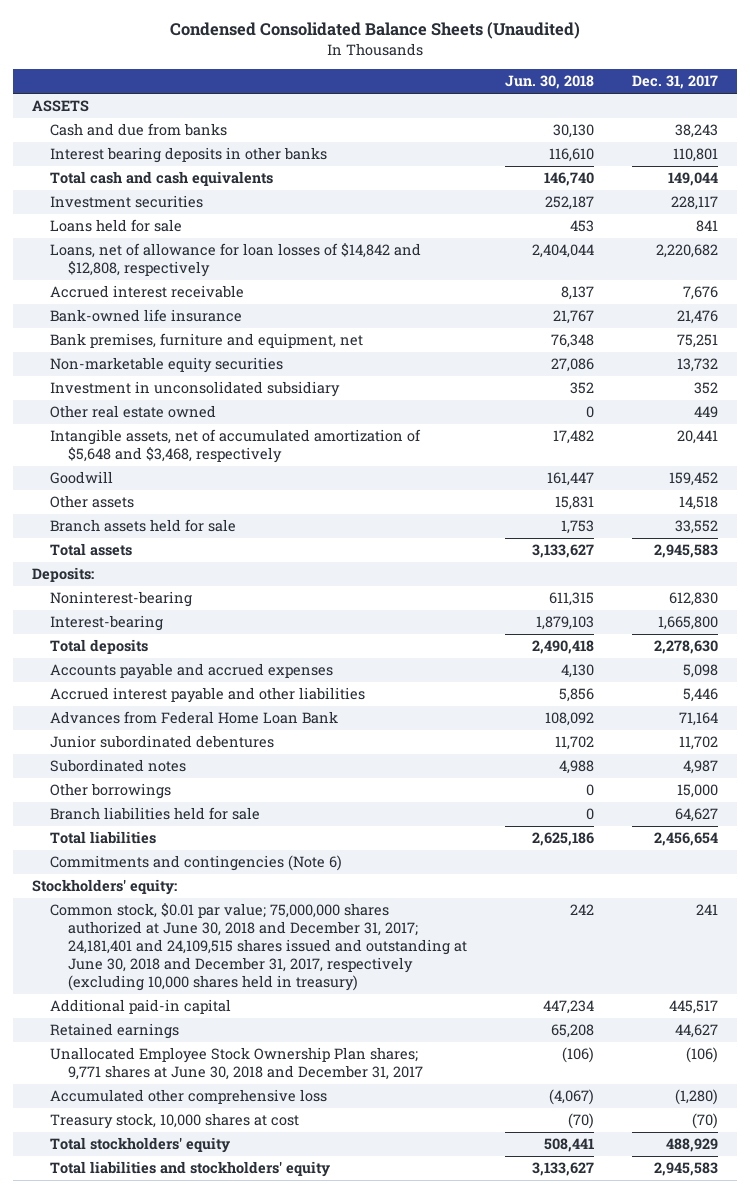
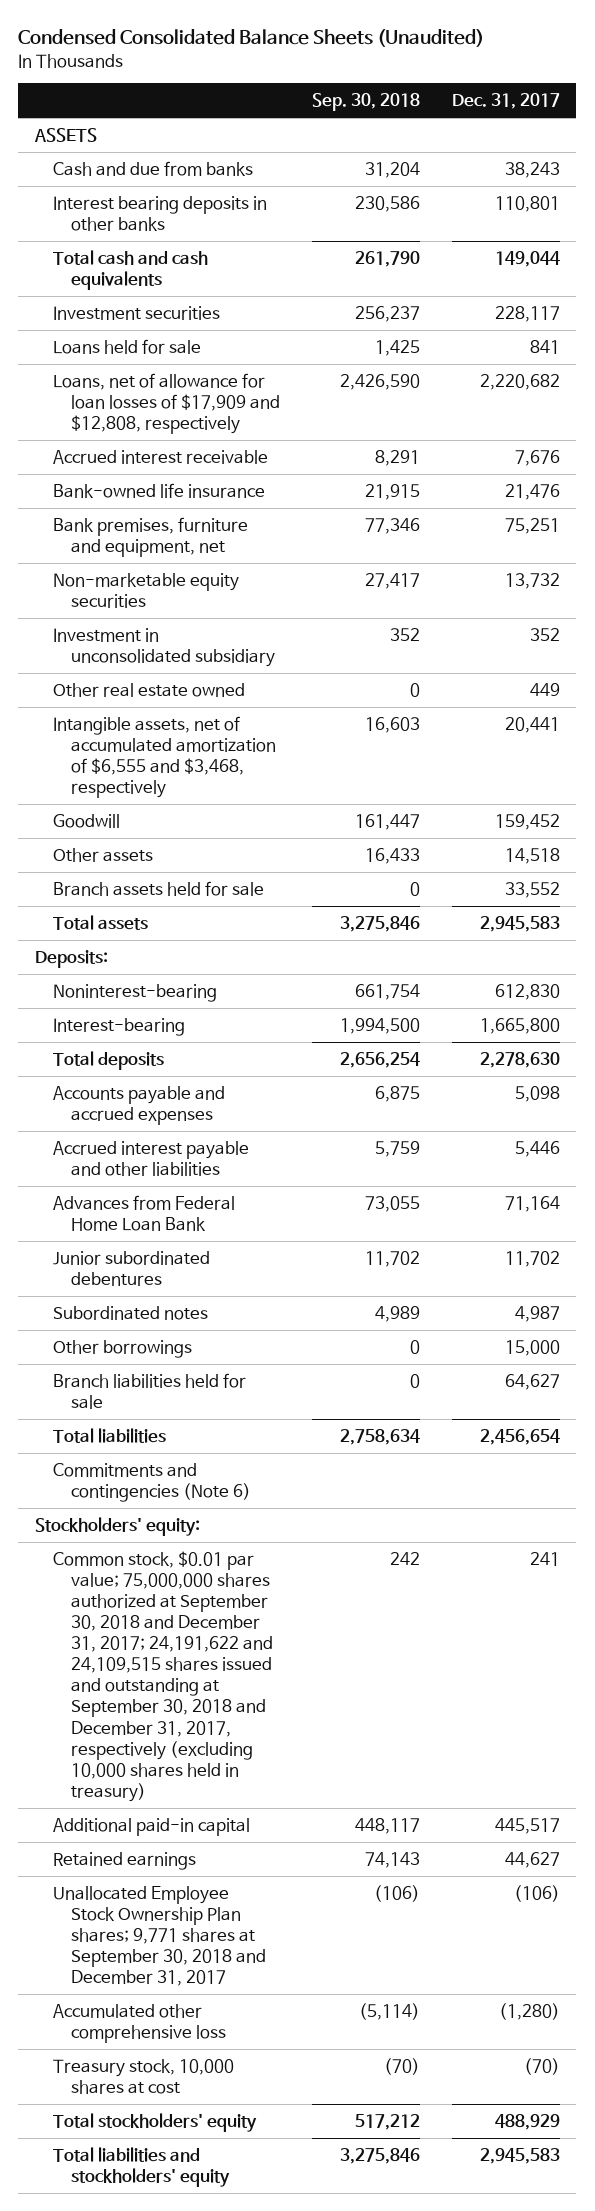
[504,75,594,90] Jun. 30, 2018 -> none
none -> [311,93,420,112] Sep. 30, 2018
[49,243,421,278] Loans, net of allowance for loan losses of $14,842 and $12,808, respectively -> [52,373,280,435] Loans, net of allowance for loan losses of $17,909 and $12,808, respectively
[49,429,421,464] Intangible assets, net of accumulated amortization of $5,648 and $3,468, respectively -> [52,716,276,799] Intangible assets, net of accumulated amortization of $6,555 and $3,468, respectively
[49,903,467,992] Common stock, $0.01 par value; 75,000,000 shares authorized at June 30, 2018 and December 31, 2017; 24,181,401 and 24,109,515 shares issued and outstanding at June 30, 2018 and December 31, 2017, respectively (excluding 10,000 shares held in treasury) -> [52,1551,273,1802] Common stock, $0.01 par value; 75,000,000 shares authorized at September 30, 2018 and December 31, 2017; 24,191,622 and 24,109,515 shares issued and outstanding at September 30, 2018 and December 31, 2017, respectively (excluding 10,000 shares held in treasury)
[49,1047,423,1081] Unallocated Employee Stock Ownership Plan shares; 9,771 shares at June 30, 2018 and December 31, 2017 -> [52,1886,266,1987] Unallocated Employee Stock Ownership Plan shares; 9,771 shares at September 30, 2018 and December 31, 2017

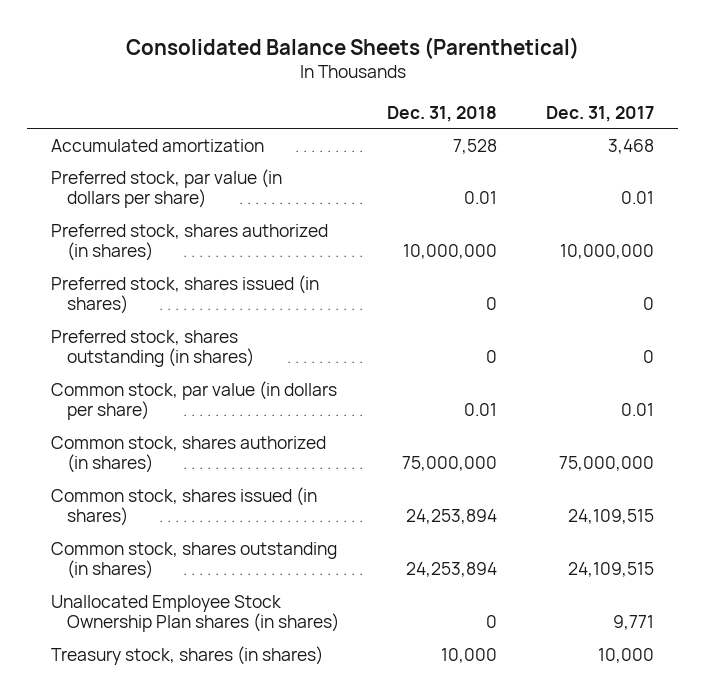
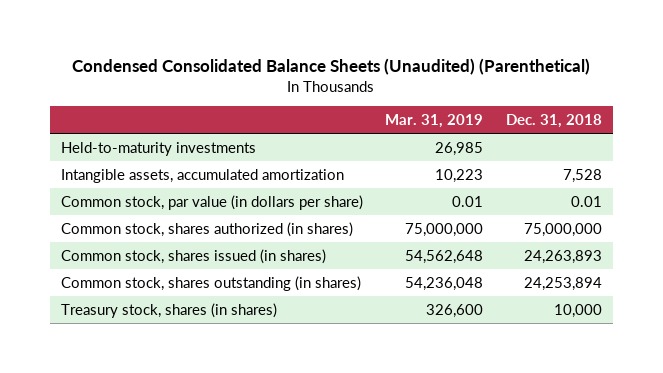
[125,36,579,59] Consolidated Balance Sheets (Parenthetical) -> [72,58,591,76] Condensed Consolidated Balance Sheets (Unaudited) (Parenthetical)
[546,105,655,122] Dec. 31, 2017 -> none
none -> [385,113,484,128] Mar. 31, 2019
[51,168,283,209] Preferred stock, par value (in dollars per share) -> none
[51,223,329,262] Preferred stock, shares authorized (in shares) -> none
[51,274,320,315] Preferred stock, shares issued (in shares) -> none
[51,329,254,368] Preferred stock, shares outstanding (in shares) -> none
none -> [60,141,256,156] Held-to-maturity investments
[51,138,265,152] Accumulated amortization -> [60,168,344,183] Intangible assets, accumulated amortization
[406,509,498,525] 24,253,894 -> [523,249,602,264] 24,263,893
[51,594,339,633] Unallocated Employee Stock Ownership Plan shares (in shares) -> none

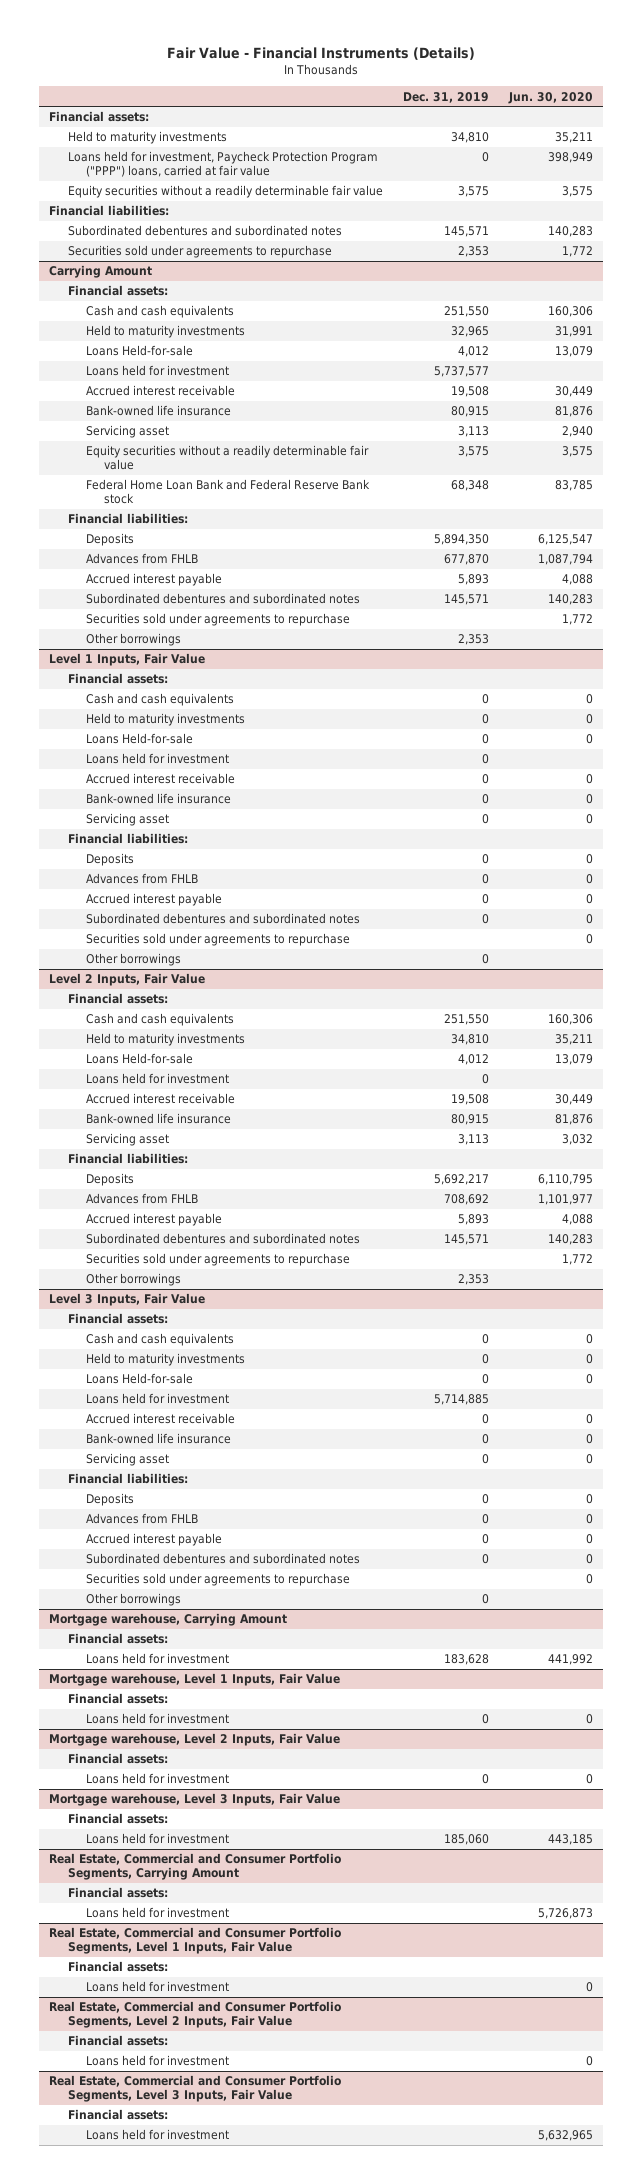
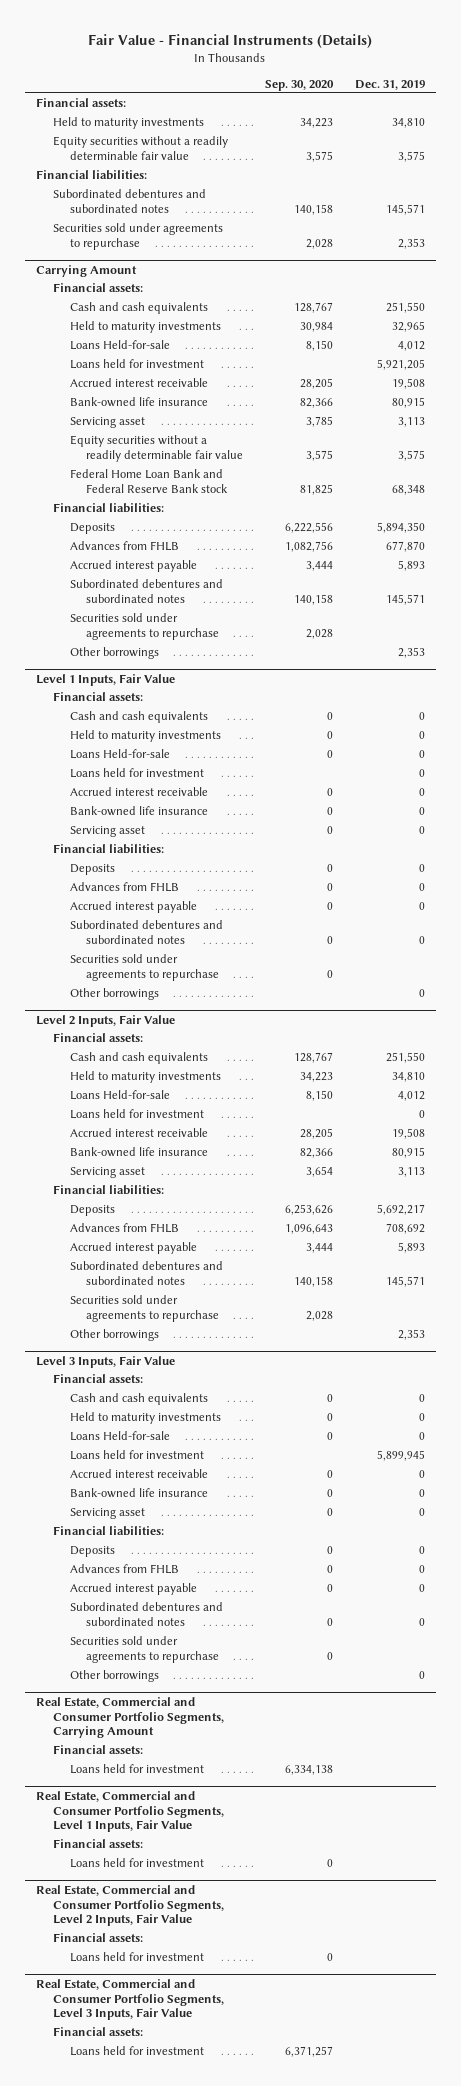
[508,91,594,104] Jun. 30, 2020 -> none
none -> [265,79,335,91] Sep. 30, 2020
[67,151,378,178] Loans held for investment, Paycheck Protection Program ("PPP") loans, carried at fair value -> none
[434,366,490,378] 5,737,577 -> [376,359,425,371] 5,921,205
[434,1394,490,1406] 5,714,885 -> [376,1450,425,1462] 5,899,945
[49,1613,288,1627] Mortgage warehouse, Carrying Amount -> none
[67,1633,168,1645] Financial assets: -> none
[86,1653,230,1665] Loans held for investment -> none
[49,1673,341,1687] Mortgage warehouse, Level 1 Inputs, Fair Value -> none
[67,1693,168,1705] Financial assets: -> none
[86,1713,230,1725] Loans held for investment -> none
[49,1733,341,1747] Mortgage warehouse, Level 2 Inputs, Fair Value -> none
[67,1753,168,1765] Financial assets: -> none
[86,1773,230,1785] Loans held for investment -> none
[49,1793,341,1807] Mortgage warehouse, Level 3 Inputs, Fair Value -> none
[67,1813,168,1825] Financial assets: -> none
[86,1833,230,1845] Loans held for investment -> none

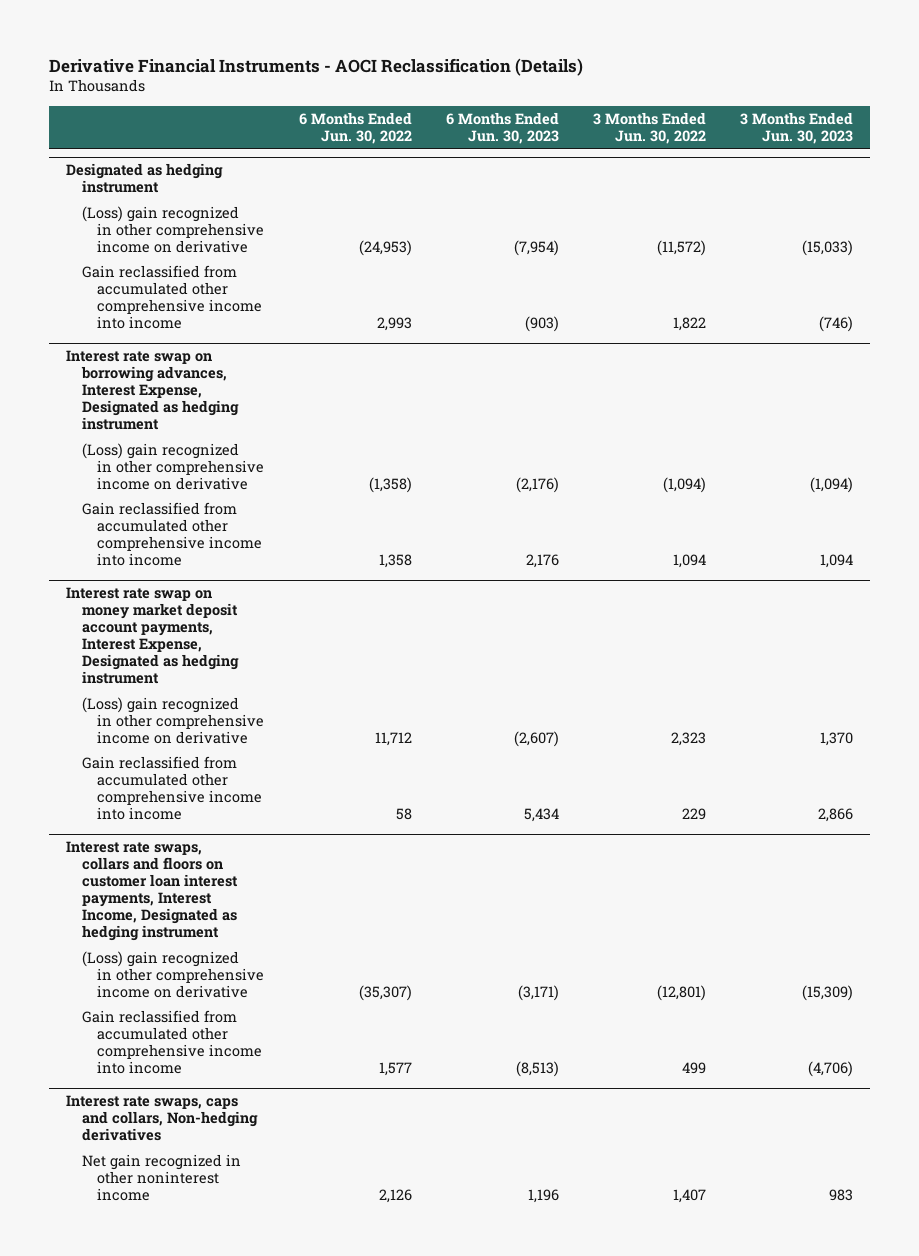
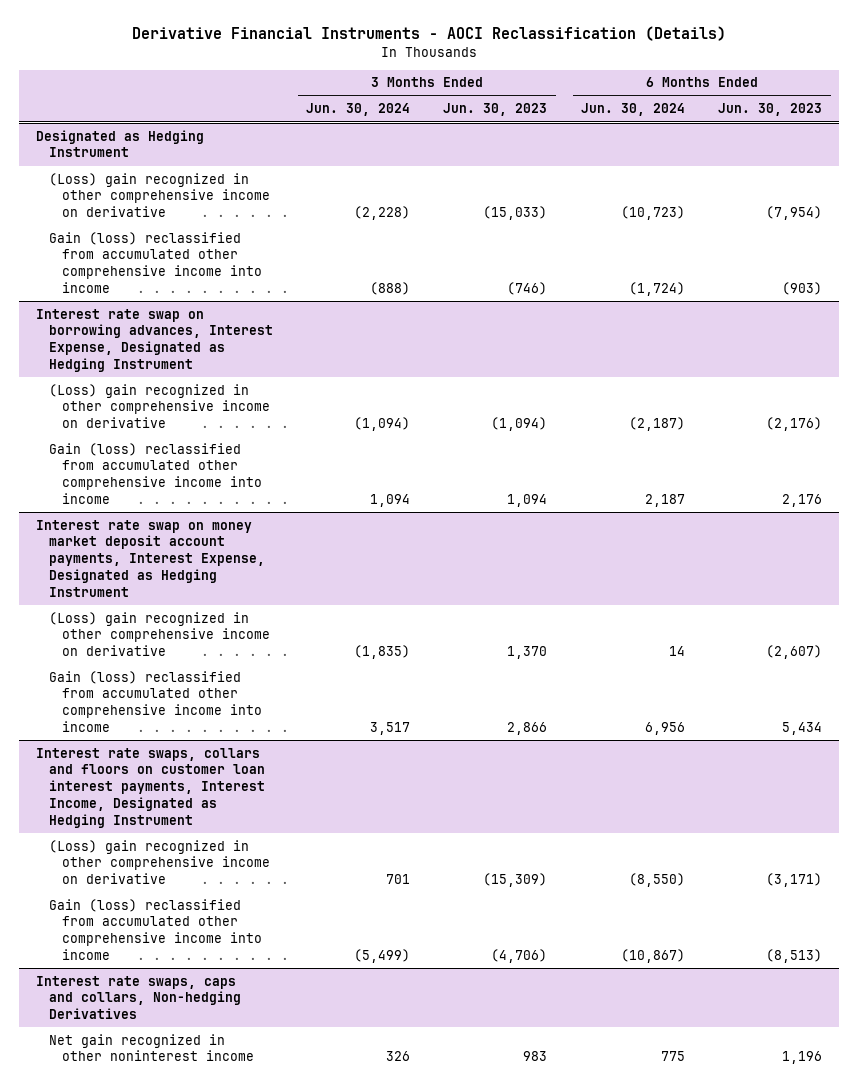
[298,111,412,144] 6 Months Ended Jun. 30, 2022 -> none
[592,111,706,144] 3 Months Ended Jun. 30, 2022 -> none
none -> [306,103,411,117] Jun. 30, 2024
none -> [580,103,685,117] Jun. 30, 2024
[65,163,223,194] Designated as hedging instrument -> [35,129,204,158] Designated as Hedging Instrument
[81,264,263,329] Gain reclassified from accumulated other comprehensive income into income -> [48,231,262,293] Gain (loss) reclassified from accumulated other comprehensive income into income
[65,350,239,431] Interest rate swap on borrowing advances, Interest Expense, Designated as hedging instrument -> [35,308,273,372] Interest rate swap on borrowing advances, Interest Expense, Designated as Hedging Instrument
[81,501,263,566] Gain reclassified from accumulated other comprehensive income into income -> [48,442,262,504] Gain (loss) reclassified from accumulated other comprehensive income into income
[65,587,239,685] Interest rate swap on money market deposit account payments, Interest Expense, Designated as hedging instrument -> [35,519,265,597] Interest rate swap on money market deposit account payments, Interest Expense, Designated as Hedging Instrument
[81,755,263,820] Gain reclassified from accumulated other comprehensive income into income -> [48,670,262,732] Gain (loss) reclassified from accumulated other comprehensive income into income
[65,841,238,942] Interest rate swaps, collars and floors on customer loan interest payments, Interest Income, Designated as hedging instrument -> [35,747,265,828] Interest rate swaps, collars and floors on customer loan interest payments, Interest Income, Designated as Hedging Instrument
[81,1009,263,1074] Gain reclassified from accumulated other comprehensive income into income -> [48,898,262,960] Gain (loss) reclassified from accumulated other comprehensive income into income
[65,1095,258,1142] Interest rate swaps, caps and collars, Non-hedging derivatives -> [35,975,241,1020] Interest rate swaps, caps and collars, Non-hedging Derivatives

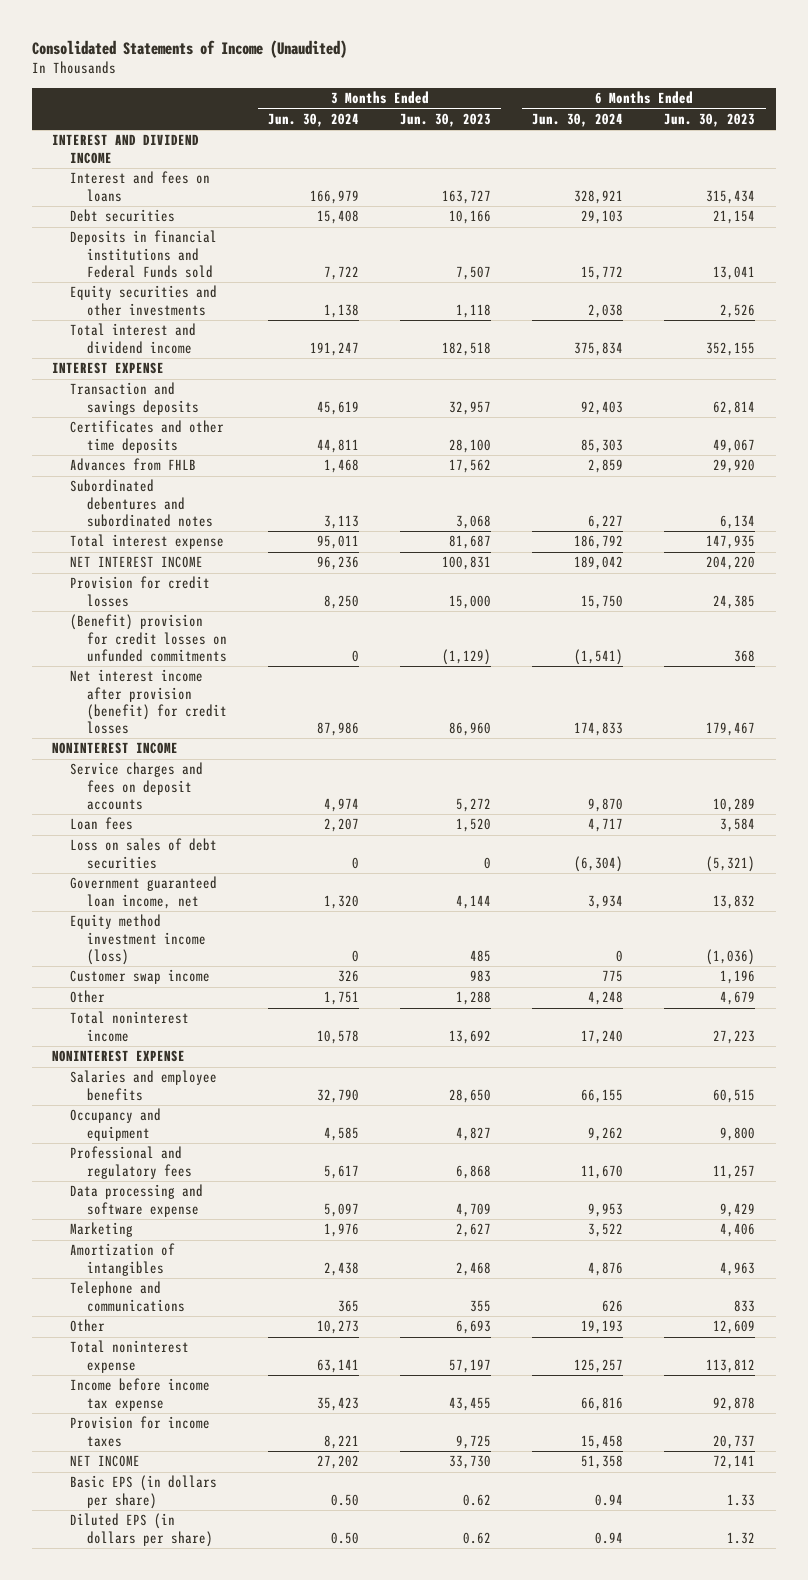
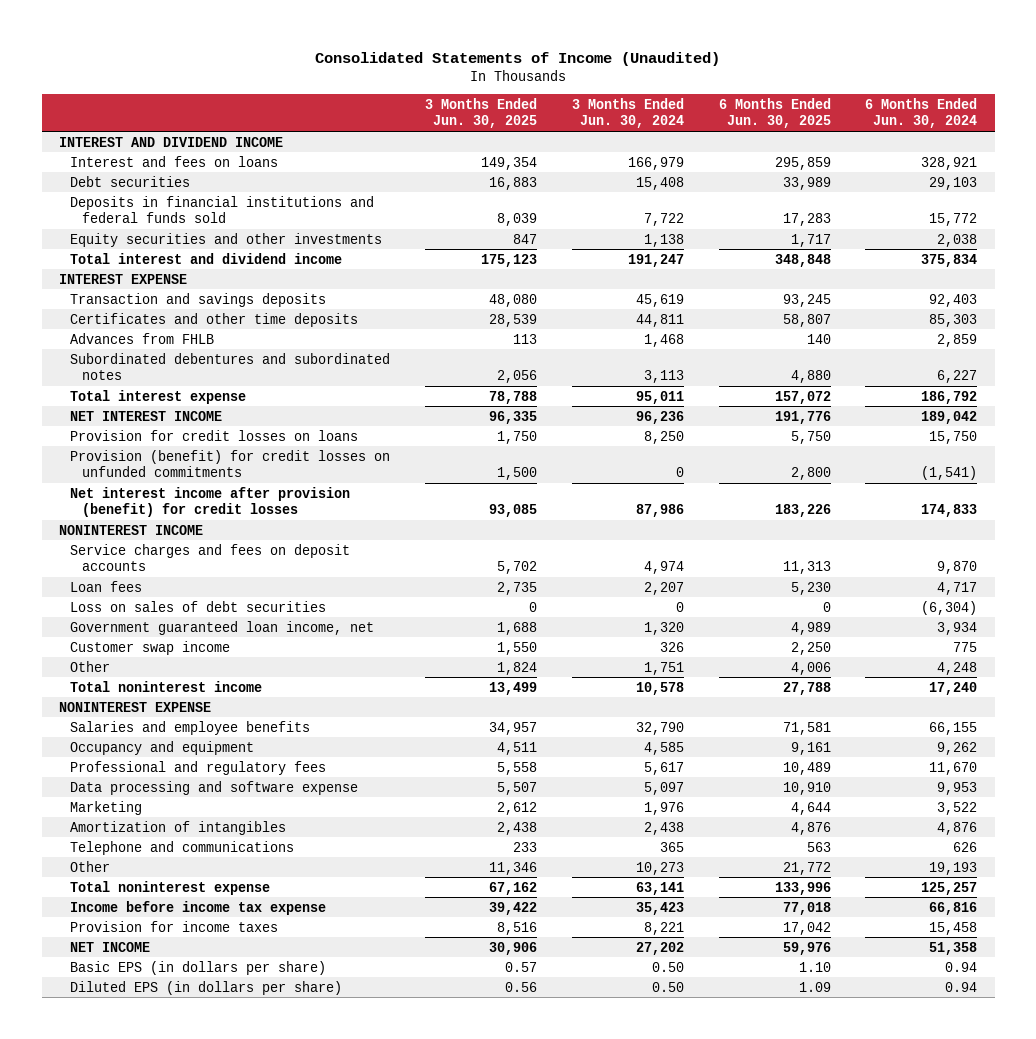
[400,112,492,127] Jun. 30, 2023 -> none
[664,112,756,127] Jun. 30, 2023 -> none
none -> [425,97,538,129] 3 Months Ended Jun. 30, 2025
none -> [718,97,831,129] 6 Months Ended Jun. 30, 2025
[69,230,217,278] Deposits in financial institutions and Federal Funds sold -> [70,195,375,224] Deposits in financial institutions and federal funds sold
[69,576,210,607] Provision for credit losses -> [70,429,359,441] Provision for credit losses on loans
[69,614,228,662] (Benefit) provision for credit losses on unfunded commitments -> [70,449,391,478] Provision (benefit) for credit losses on unfunded commitments
[69,914,207,965] Equity method investment income (loss) -> none

